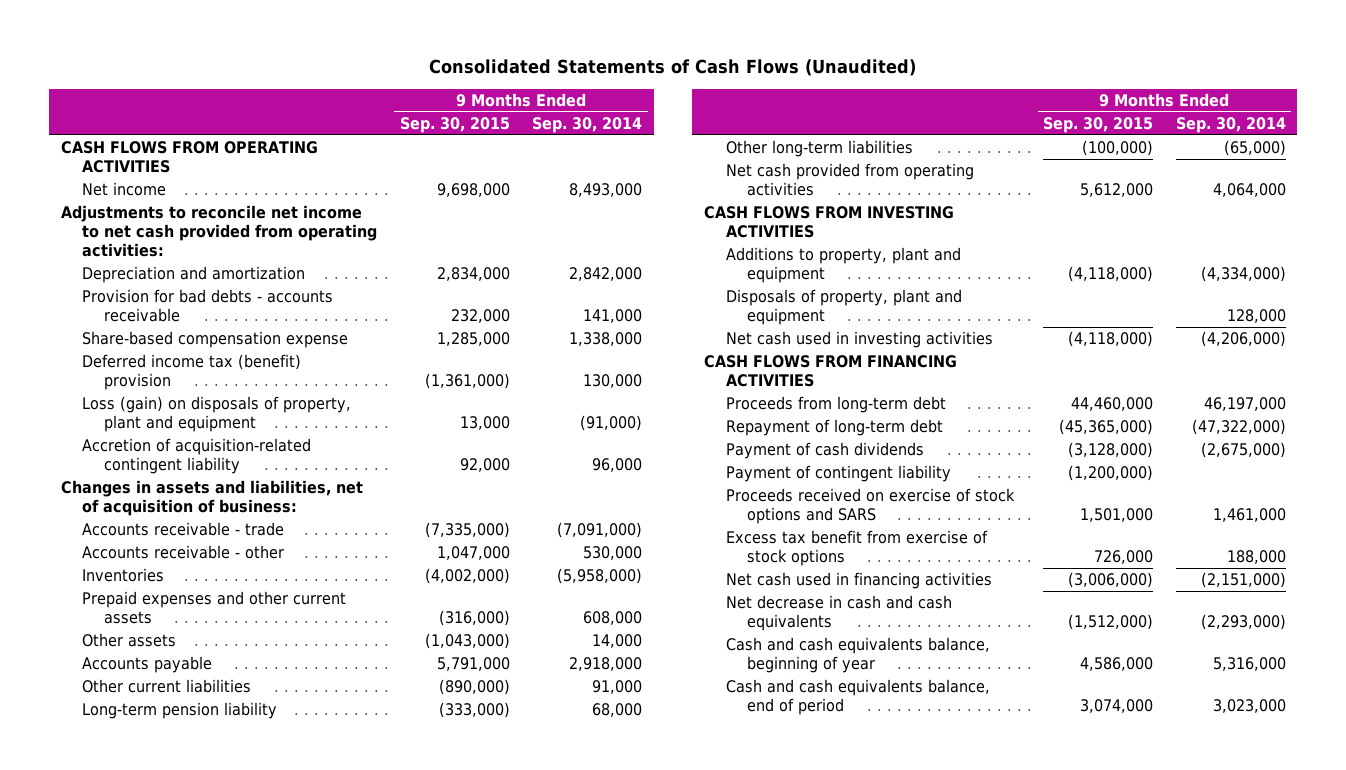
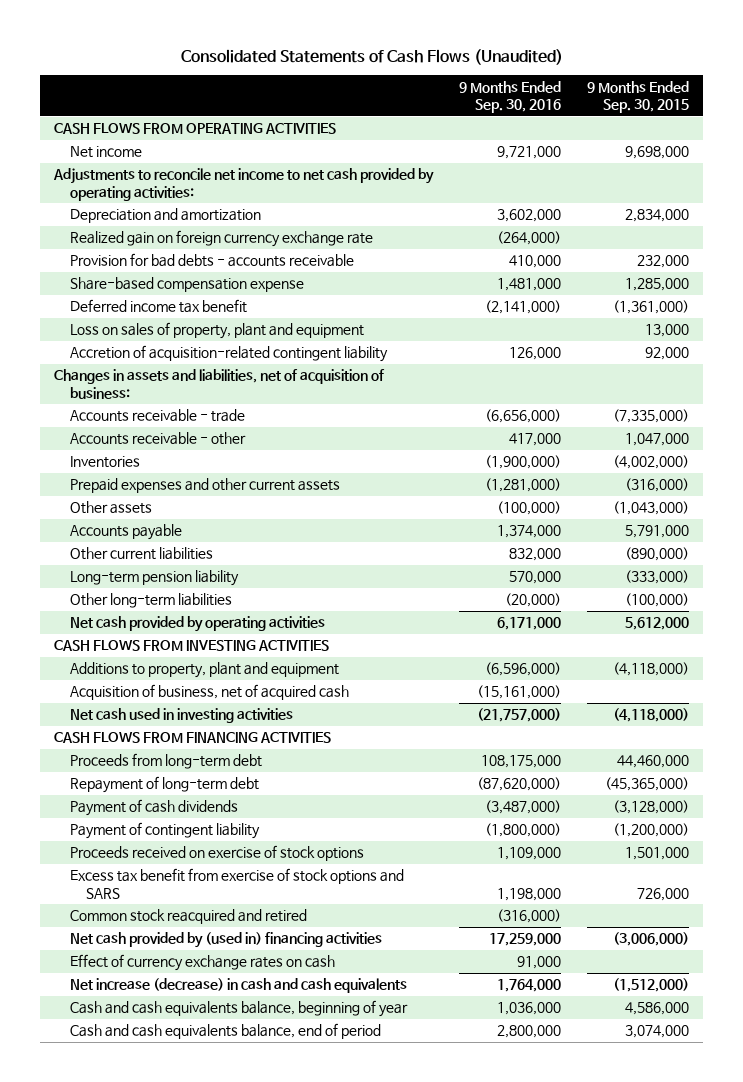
[532,117,643,134] Sep. 30, 2014 -> none
none -> [459,80,562,113] 9 Months Ended Sep. 30, 2016
[60,205,378,258] Adjustments to reconcile net income to net cash provided from operating activities: -> [52,168,434,201] Adjustments to reconcile net income to net cash provided by operating activities:
none -> [69,230,373,248] Realized gain on foreign currency exchange rate
[82,354,302,391] Deferred income tax (benefit) provision -> [69,299,247,314] Deferred income tax benefit
[82,396,352,433] Loss (gain) on disposals of property, plant and equipment -> [69,322,364,340] Loss on sales of property, plant and equipment
[725,163,974,197] Net cash provided from operating activities -> [69,616,325,633] Net cash provided by operating activities
[725,289,962,326] Disposals of property, plant and equipment -> none
none -> [69,684,349,701] Acquisition of business, net of acquired cash
[725,488,1015,525] Proceeds received on exercise of stock options and SARS -> [69,845,364,862] Proceeds received on exercise of stock options
[725,530,988,567] Excess tax benefit from exercise of stock options -> [69,868,404,899] Excess tax benefit from exercise of stock options and SARS
none -> [69,909,307,925] Common stock reacquired and retired
[725,572,992,590] Net cash used in financing activities -> [69,932,382,949] Net cash provided by (used in) financing activities
none -> [69,954,335,972] Effect of currency exchange rates on cash
[725,595,952,632] Net decrease in cash and cash equivalents -> [69,978,407,994] Net increase (decrease) in cash and cash equivalents

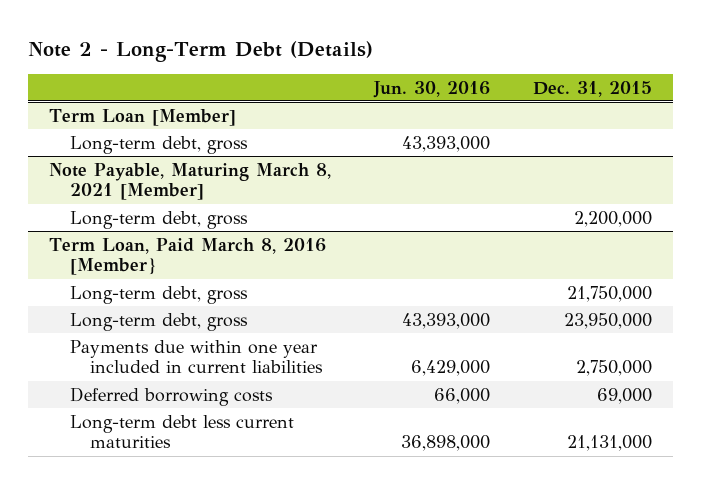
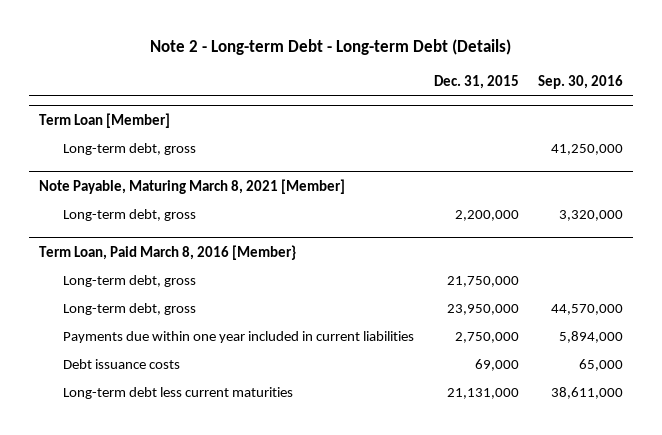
[27,40,373,62] Note 2 - Long-Term Debt (Details) -> [150,38,512,55] Note 2 - Long-term Debt - Long-term Debt (Details)
[373,80,491,98] Jun. 30, 2016 -> none
none -> [538,74,624,89] Sep. 30, 2016
[69,386,273,406] Deferred borrowing costs -> [62,358,180,369] Debt issuance costs

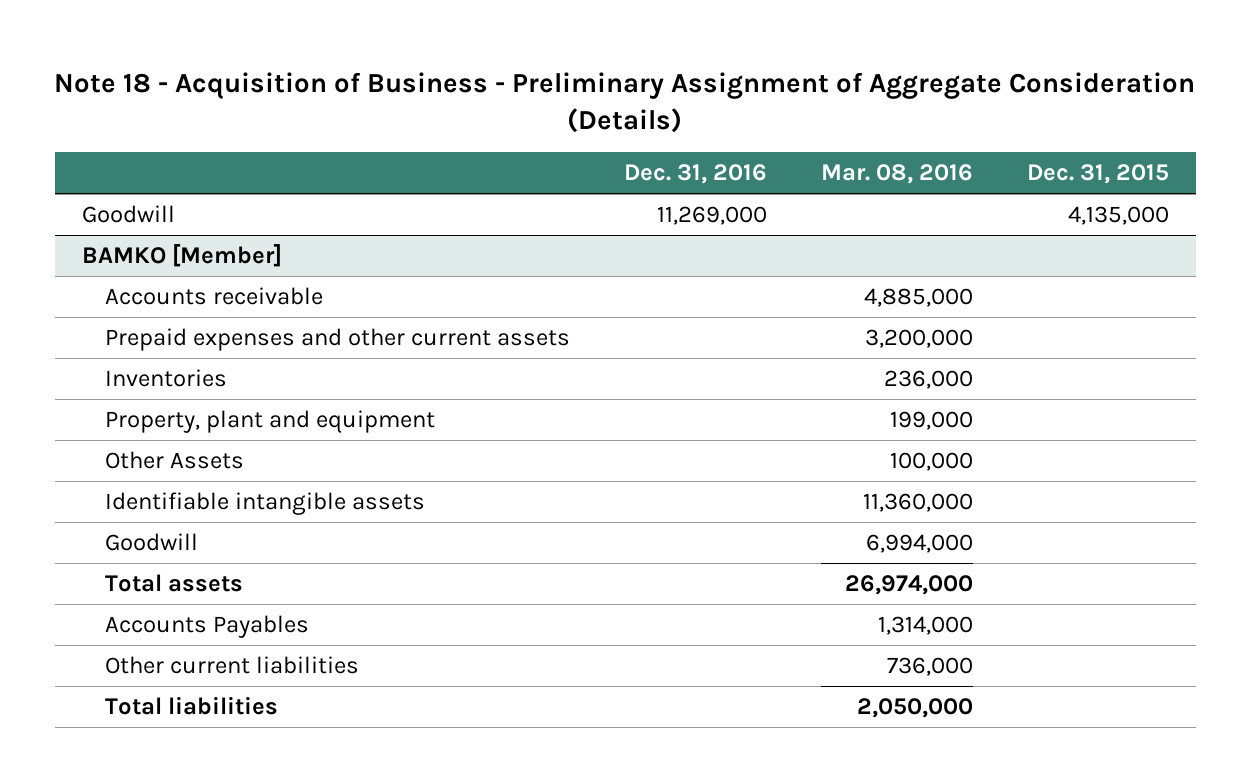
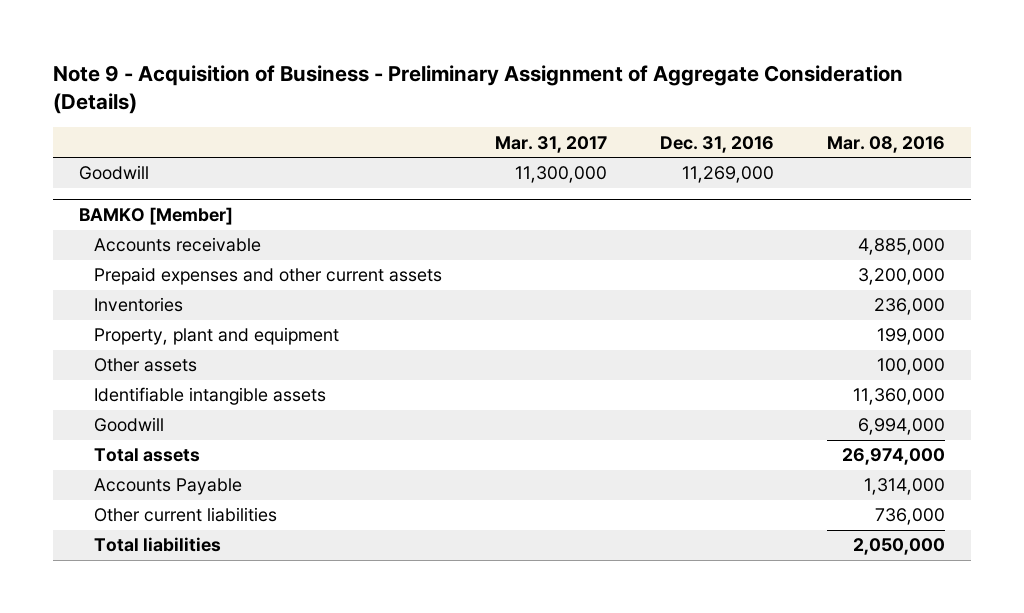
[54,71,1196,133] Note 18 - Acquisition of Business - Preliminary Assignment of Aggregate Consideration (Details) -> [52,64,903,115] Note 9 - Acquisition of Business - Preliminary Assignment of Aggregate Consideration (Details)
[1026,164,1169,185] Dec. 31, 2015 -> none
none -> [495,135,608,153] Mar. 31, 2017
[105,451,245,470] Other Assets -> [94,358,198,373] Other assets
[105,615,310,639] Accounts Payables -> [94,478,243,496] Accounts Payable

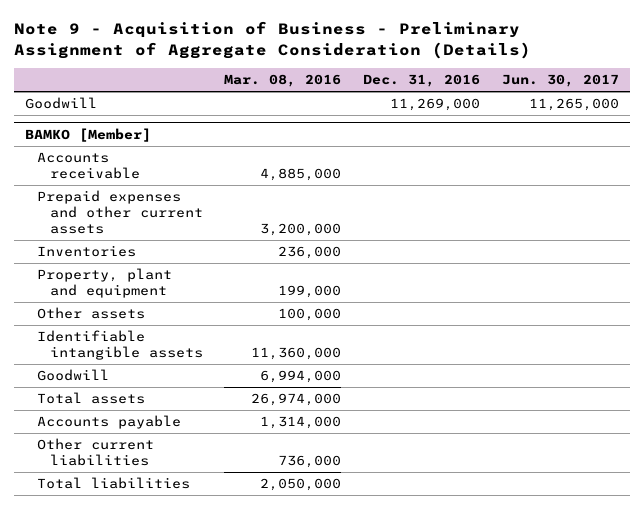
[495,135,608,153] Mar. 31, 2017 -> none
none -> [502,73,620,87] Jun. 30, 2017
[94,478,243,496] Accounts Payable -> [37,415,182,430] Accounts payable

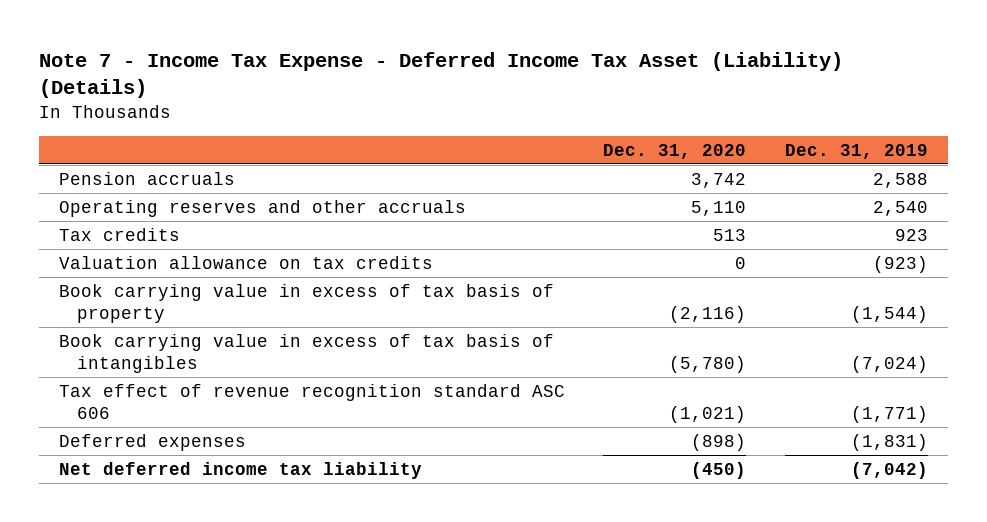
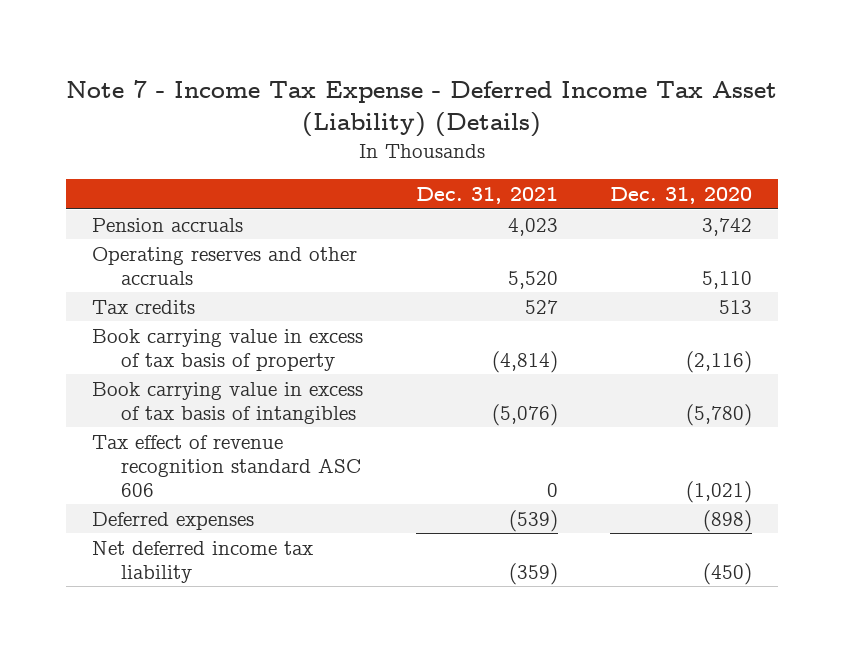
[785,143,929,159] Dec. 31, 2019 -> none
none -> [415,187,558,205] Dec. 31, 2021
[58,255,433,269] Valuation allowance on tax credits -> none

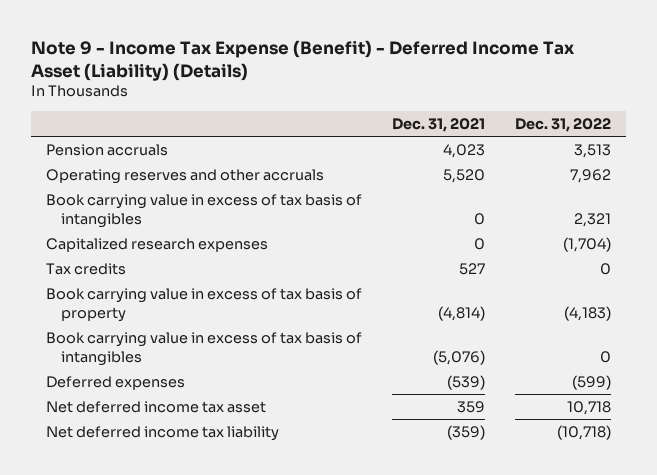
[66,80,778,138] Note 7 - Income Tax Expense - Deferred Income Tax Asset (Liability) (Details) -> [30,39,575,81] Note 9 - Income Tax Expense (Benefit) - Deferred Income Tax Asset (Liability) (Details)
[610,187,753,205] Dec. 31, 2020 -> none
none -> [515,118,612,133] Dec. 31, 2022
none -> [45,193,362,228] Book carrying value in excess of tax basis of intangibles
none -> [45,237,268,252] Capitalized research expenses
[92,434,362,497] Tax effect of revenue recognition standard ASC 606 -> none
none -> [45,400,266,413] Net deferred income tax asset

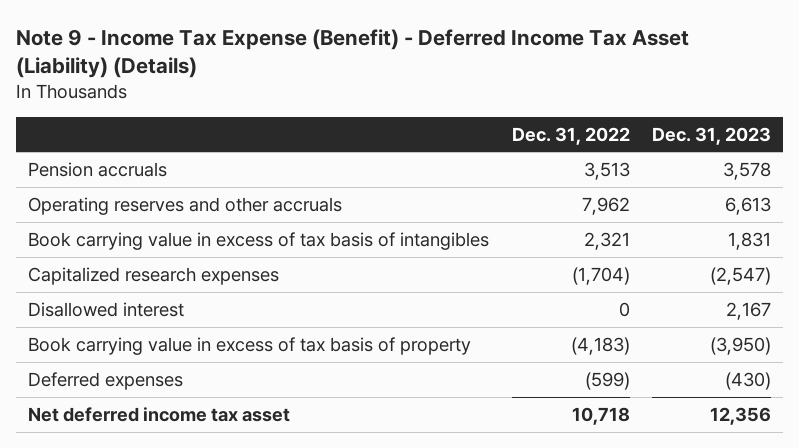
[391,118,485,133] Dec. 31, 2021 -> none
none -> [652,126,772,145] Dec. 31, 2023
[45,262,126,275] Tax credits -> none
none -> [27,301,184,317] Disallowed interest
[45,331,362,366] Book carrying value in excess of tax basis of intangibles -> none
[45,425,279,441] Net deferred income tax liability -> none

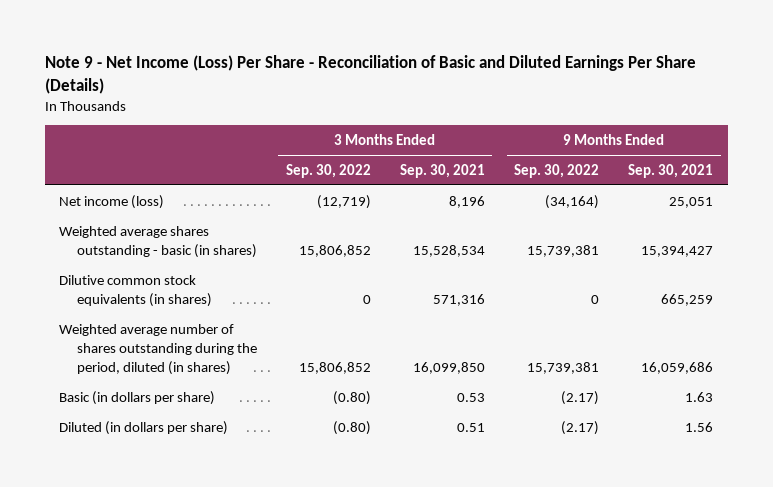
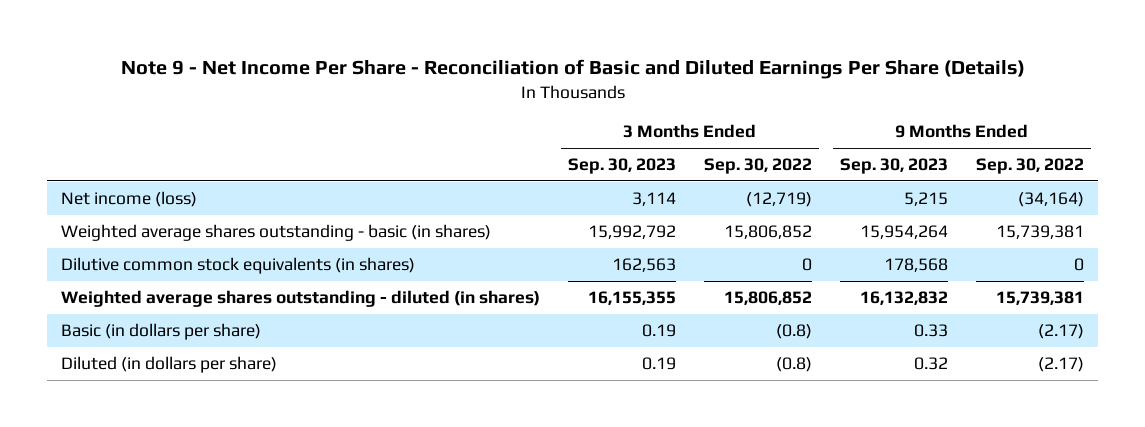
[44,54,696,94] Note 9 - Net Income (Loss) Per Share - Reconciliation of Basic and Diluted Earnings Per Share (Details) -> [120,59,1025,80] Note 9 - Net Income Per Share - Reconciliation of Basic and Diluted Earnings Per Share (Details)
[399,163,485,178] Sep. 30, 2021 -> none
[628,163,714,178] Sep. 30, 2021 -> none
none -> [568,158,677,175] Sep. 30, 2023
none -> [839,158,948,175] Sep. 30, 2023
[59,323,257,375] Weighted average number of shares outstanding during the period, diluted (in shares) -> [61,290,541,308] Weighted average shares outstanding - diluted (in shares)
[332,390,371,405] (0.80) -> [776,324,813,340] (0.8)
[332,420,371,435] (0.80) -> [776,357,813,373] (0.8)

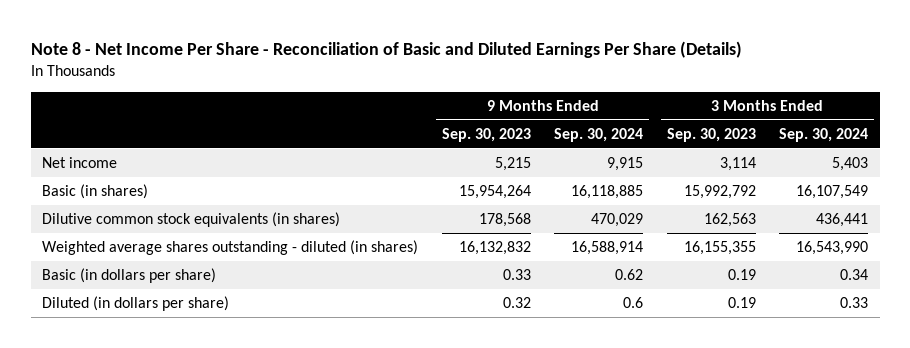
[120,59,1025,80] Note 9 - Net Income Per Share - Reconciliation of Basic and Diluted Earnings Per Share (Details) -> [30,41,742,59] Note 8 - Net Income Per Share - Reconciliation of Basic and Diluted Earnings Per Share (Details)
[704,158,813,175] Sep. 30, 2022 -> none
[975,158,1084,175] Sep. 30, 2022 -> none
none -> [554,127,644,142] Sep. 30, 2024
none -> [779,127,869,142] Sep. 30, 2024
[61,191,198,208] Net income (loss) -> [42,157,118,169] Net income
[61,224,492,242] Weighted average shares outstanding - basic (in shares) -> [42,184,149,200] Basic (in shares)

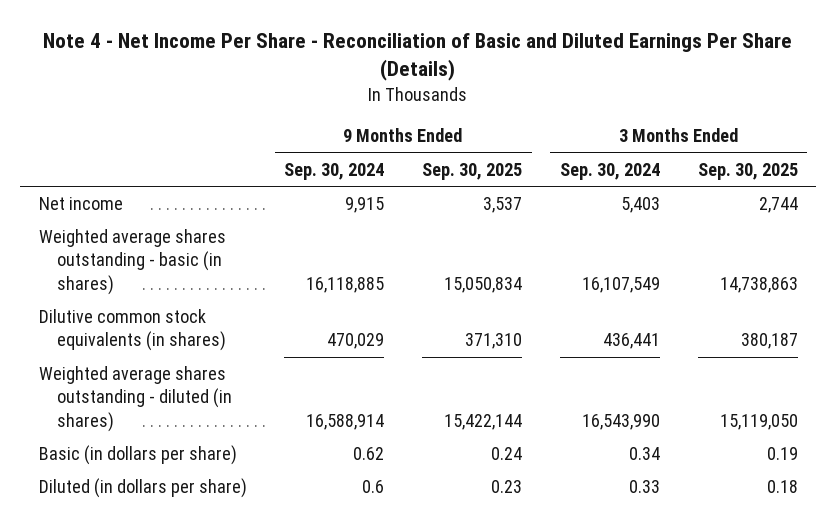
[30,41,742,59] Note 8 - Net Income Per Share - Reconciliation of Basic and Diluted Earnings Per Share (Details) -> [43,33,793,82] Note 4 - Net Income Per Share - Reconciliation of Basic and Diluted Earnings Per Share (Details)
[441,127,531,142] Sep. 30, 2023 -> none
[666,127,756,142] Sep. 30, 2023 -> none
none -> [422,162,523,180] Sep. 30, 2025
none -> [697,162,798,180] Sep. 30, 2025
[42,184,149,200] Basic (in shares) -> [38,229,226,295] Weighted average shares outstanding - basic (in shares)

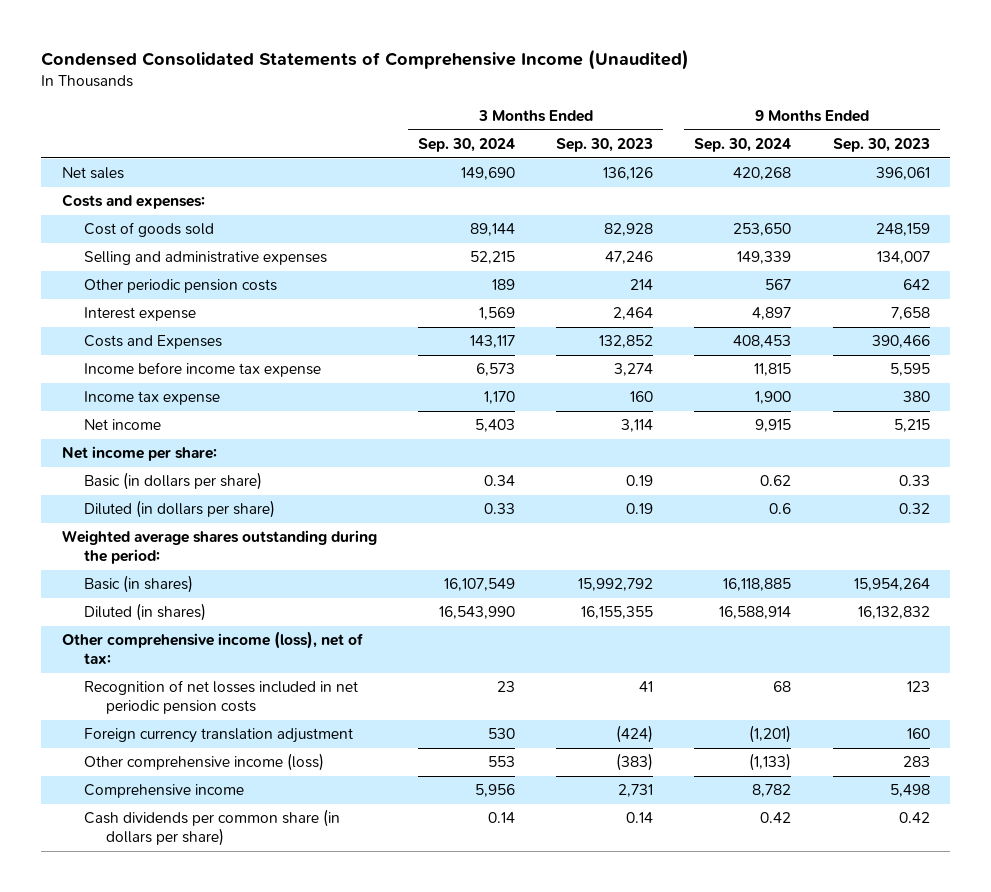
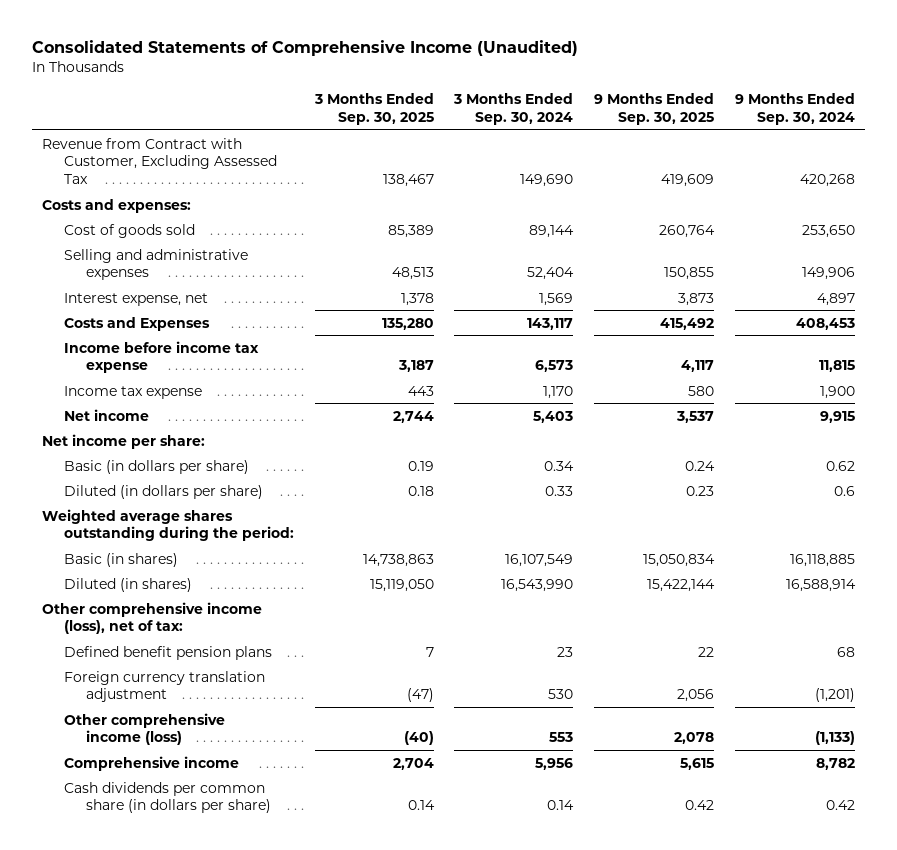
[41,49,690,71] Condensed Consolidated Statements of Comprehensive Income (Unaudited) -> [31,40,578,57] Consolidated Statements of Comprehensive Income (Unaudited)
[556,138,654,153] Sep. 30, 2023 -> none
[832,138,930,153] Sep. 30, 2023 -> none
none -> [313,93,434,126] 3 Months Ended Sep. 30, 2025
none -> [594,93,715,126] 9 Months Ended Sep. 30, 2025
[61,167,124,180] Net sales -> [41,137,277,185] Revenue from Contract with Customer, Excluding Assessed Tax
[84,279,278,294] Other periodic pension costs -> none
[470,251,516,265] 52,215 -> [527,267,575,281] 52,404
[737,251,792,265] 149,339 -> [801,267,855,281] 149,906
[84,307,197,322] Interest expense -> [63,292,208,306] Interest expense, net
[84,680,359,715] Recognition of net losses included in net periodic pension costs -> [63,645,272,660] Defined benefit pension plans

